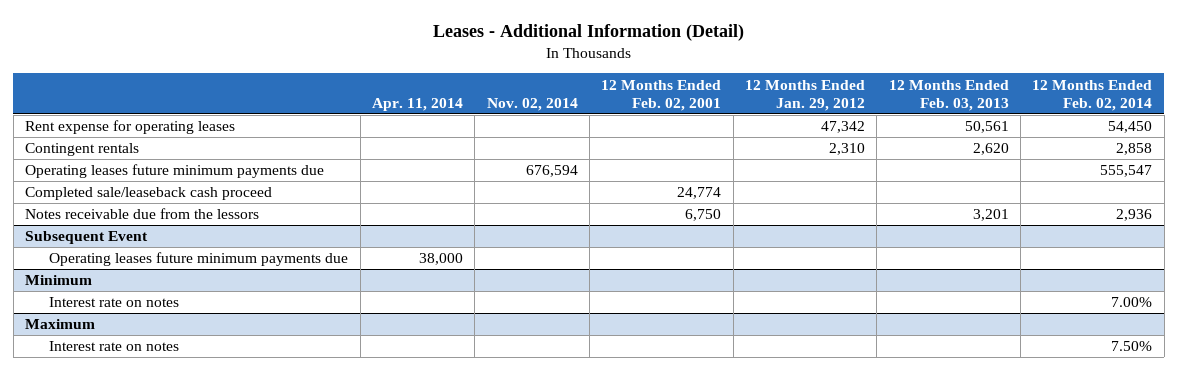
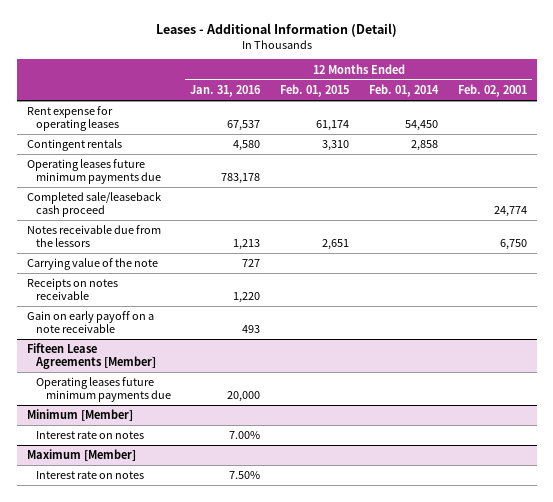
[372,97,464,111] Apr. 11, 2014 -> none
[486,97,578,111] Nov. 02, 2014 -> none
[744,79,865,111] 12 Months Ended Jan. 29, 2012 -> none
[888,79,1009,111] 12 Months Ended Feb. 03, 2013 -> none
[1032,79,1153,111] 12 Months Ended Feb. 02, 2014 -> none
none -> [190,84,262,97] Jan. 31, 2016
none -> [280,83,350,97] Feb. 01, 2015
none -> [368,83,439,97] Feb. 01, 2014
[24,231,148,245] Subsequent Event -> none
[49,252,349,267] Operating leases future minimum payments due -> none
none -> [26,258,158,271] Carrying value of the note
none -> [26,278,118,301] Receipts on notes receivable
none -> [26,311,154,334] Gain on early payoff on a note receivable
none -> [26,343,157,370] Fifteen Lease Agreements [Member]
none -> [36,377,171,403] Operating leases future minimum payments due
[24,275,92,286] Minimum -> [26,409,133,422] Minimum [Member]
[24,319,95,330] Maximum -> [26,449,136,462] Maximum [Member]

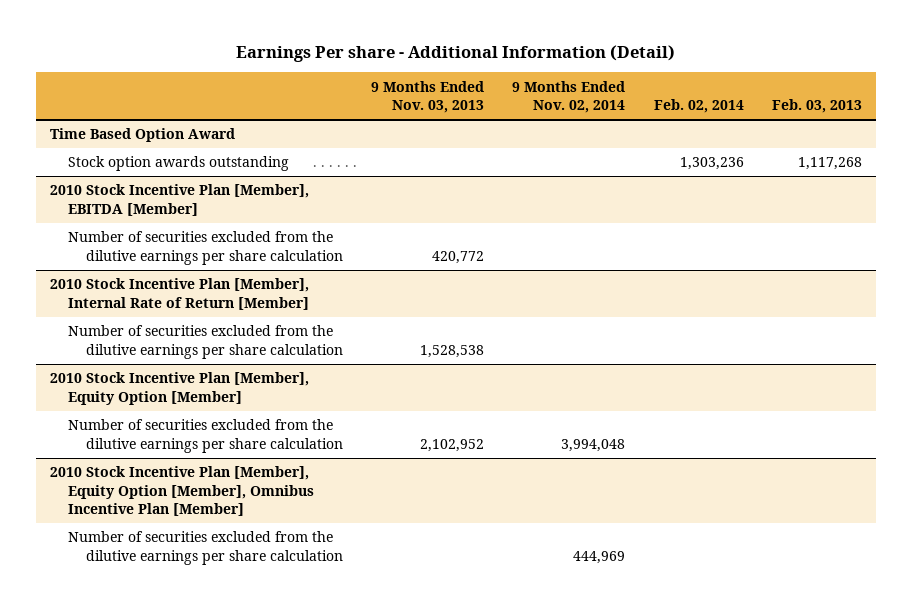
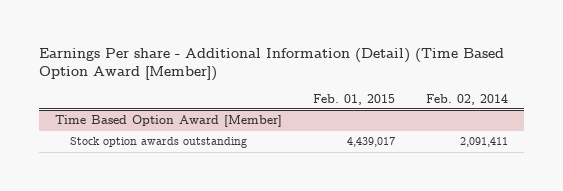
[235,45,675,63] Earnings Per share - Additional Information (Detail) -> [39,47,505,82] Earnings Per share - Additional Information (Detail) (Time Based Option Award [Member])
[371,80,485,114] 9 Months Ended Nov. 03, 2013 -> none
[512,80,626,114] 9 Months Ended Nov. 02, 2014 -> none
[771,99,862,114] Feb. 03, 2013 -> none
none -> [313,93,396,105] Feb. 01, 2015
[50,184,310,216] 2010 Stock Incentive Plan [Member], EBITDA [Member] -> none
[68,231,344,265] Number of securities excluded from the dilutive earnings per share calculation -> none
[50,278,310,310] 2010 Stock Incentive Plan [Member], Internal Rate of Return [Member] -> none
[68,325,344,359] Number of securities excluded from the dilutive earnings per share calculation -> none
[50,372,310,405] 2010 Stock Incentive Plan [Member], Equity Option [Member] -> none
[68,419,344,453] Number of securities excluded from the dilutive earnings per share calculation -> none
[50,466,315,517] 2010 Stock Incentive Plan [Member], Equity Option [Member], Omnibus Incentive Plan [Member] -> none
[68,531,344,565] Number of securities excluded from the dilutive earnings per share calculation -> none
[50,128,236,143] Time Based Option Award -> [55,115,283,128] Time Based Option Award [Member]
[679,157,744,171] 1,303,236 -> [460,137,509,148] 2,091,411

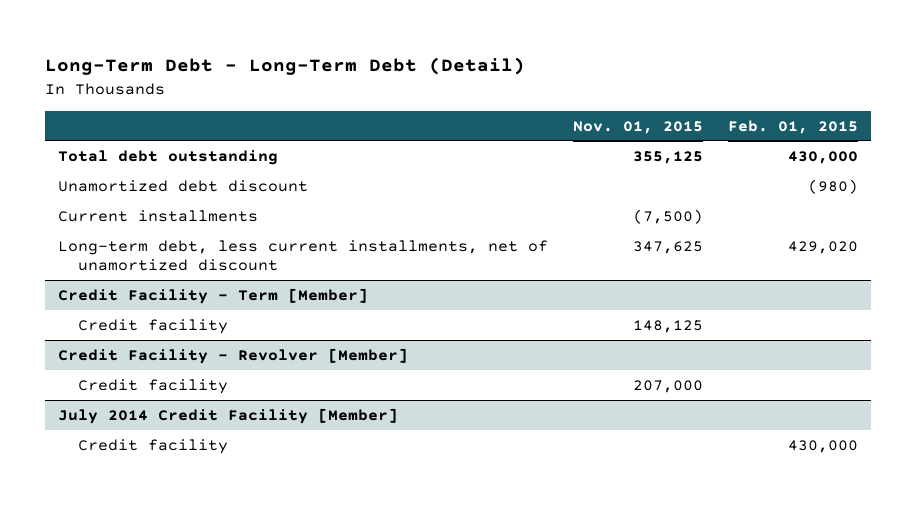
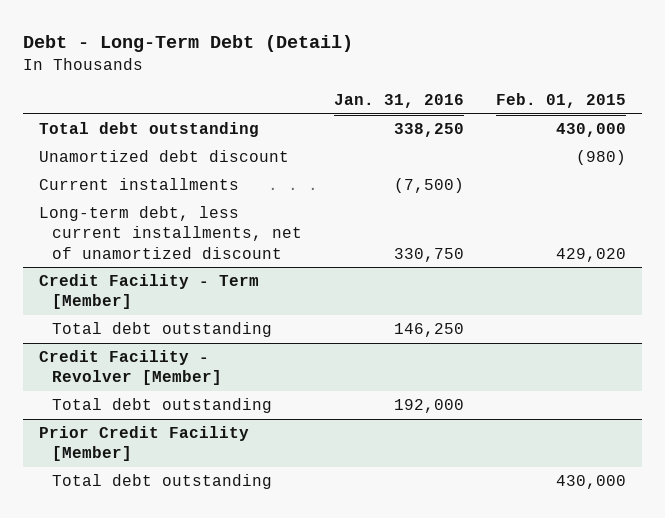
[45,57,526,76] Long-Term Debt - Long-Term Debt (Detail) -> [23,35,354,53] Debt - Long-Term Debt (Detail)
[572,120,703,134] Nov. 01, 2015 -> none
none -> [334,94,465,109] Jan. 31, 2016
[77,318,228,334] Credit facility -> [52,322,273,338] Total debt outstanding
[57,407,398,424] July 2014 Credit Facility [Member] -> none
[77,438,228,454] Credit facility -> none
[77,378,228,394] Credit facility -> [52,398,273,414] Total debt outstanding
none -> [39,426,250,462] Prior Credit Facility [Member]
none -> [52,474,273,490] Total debt outstanding

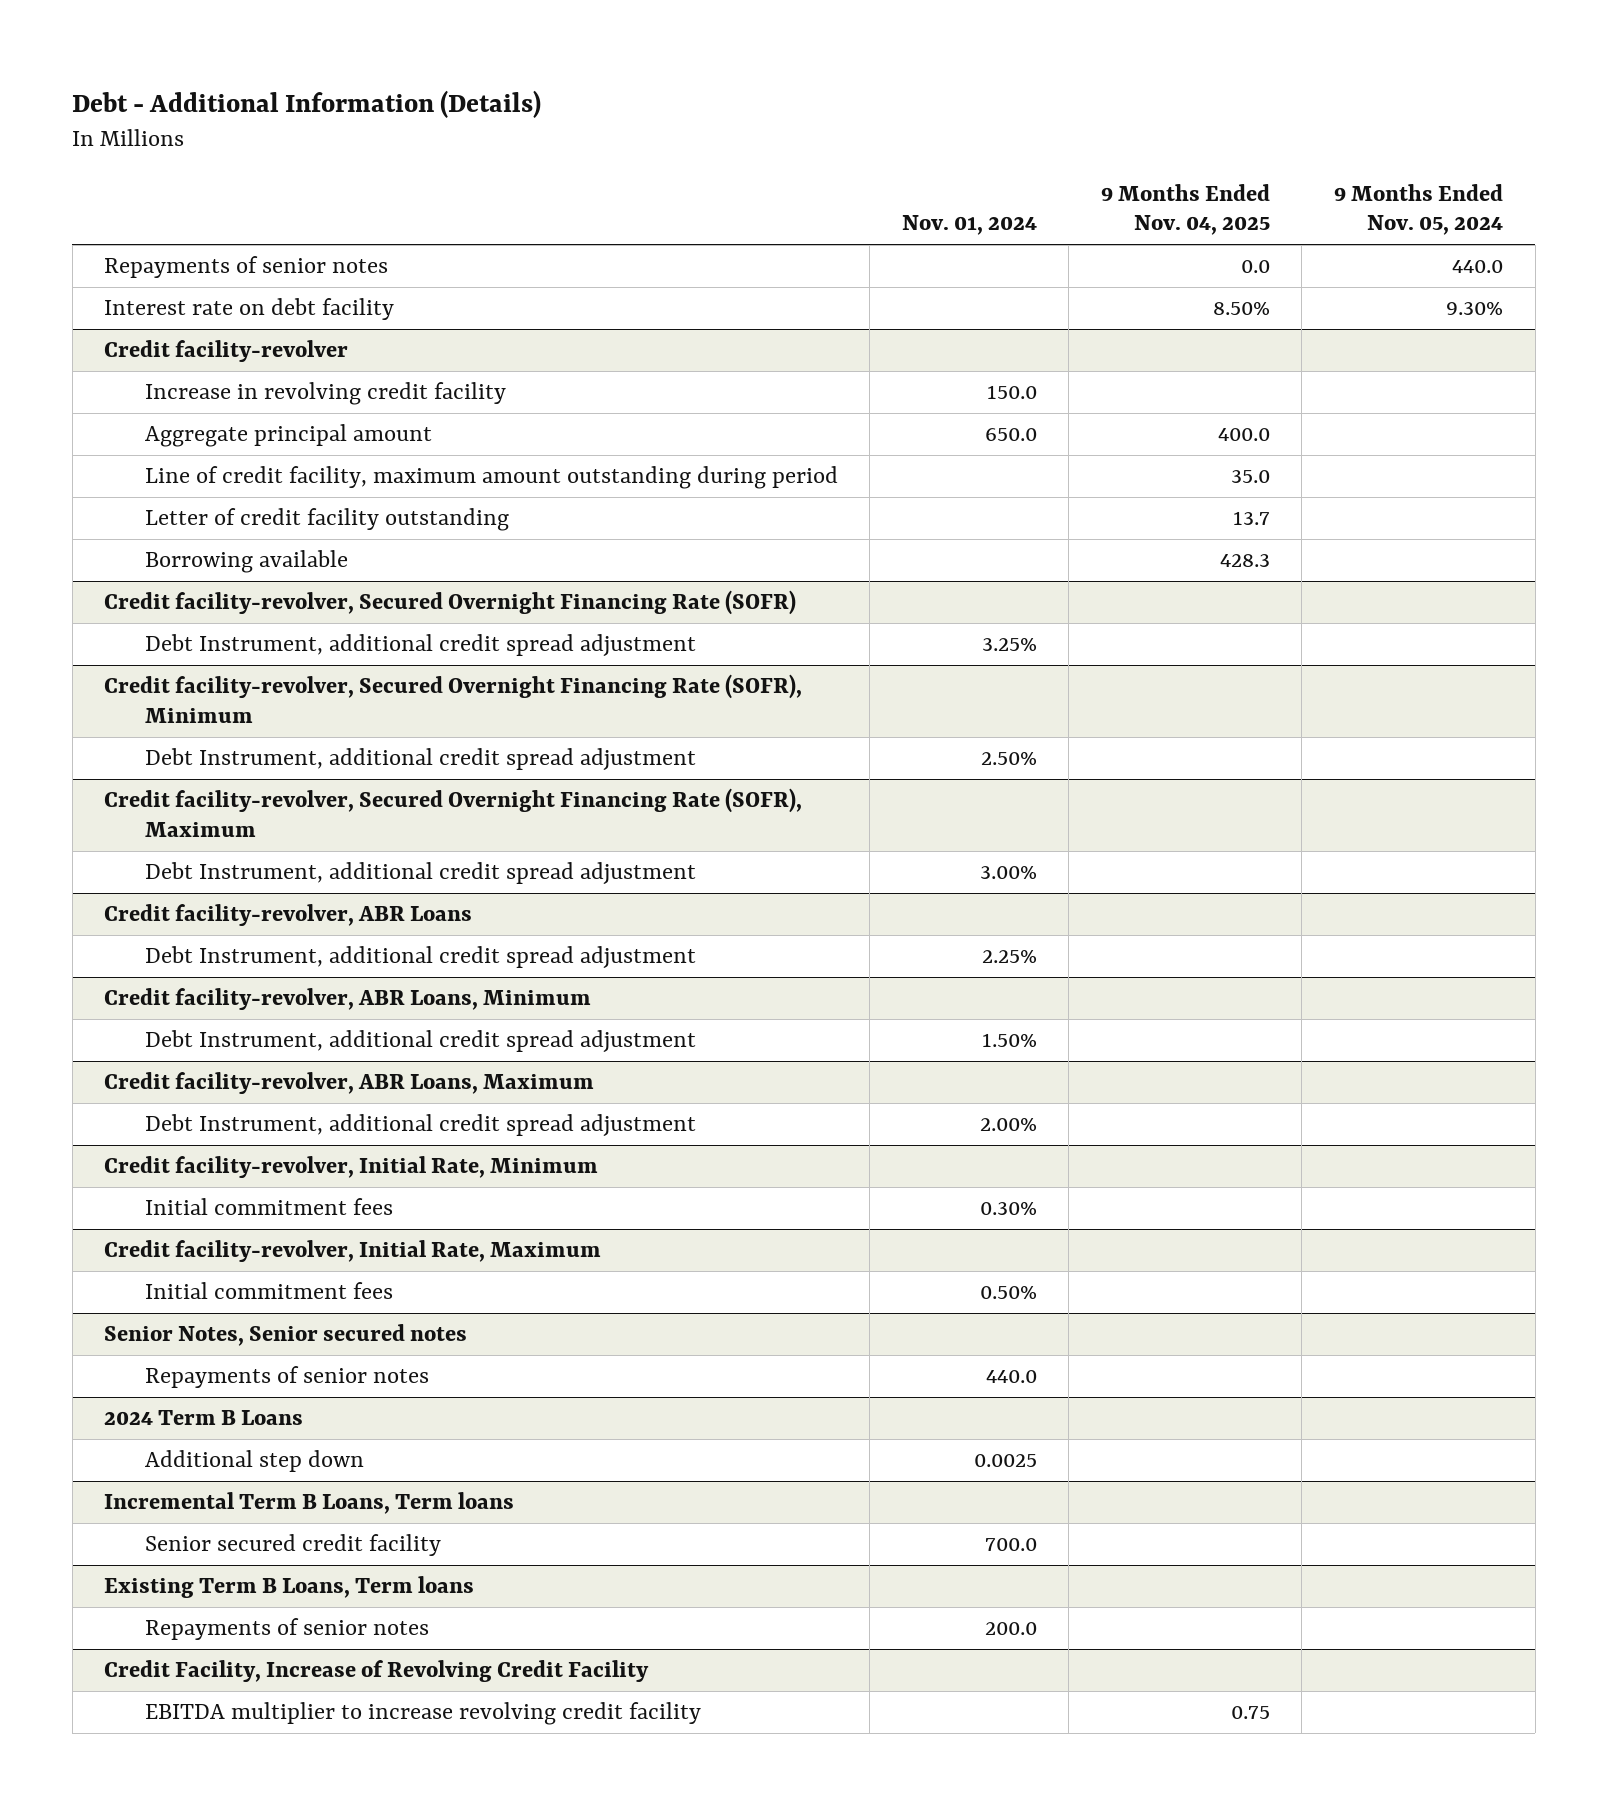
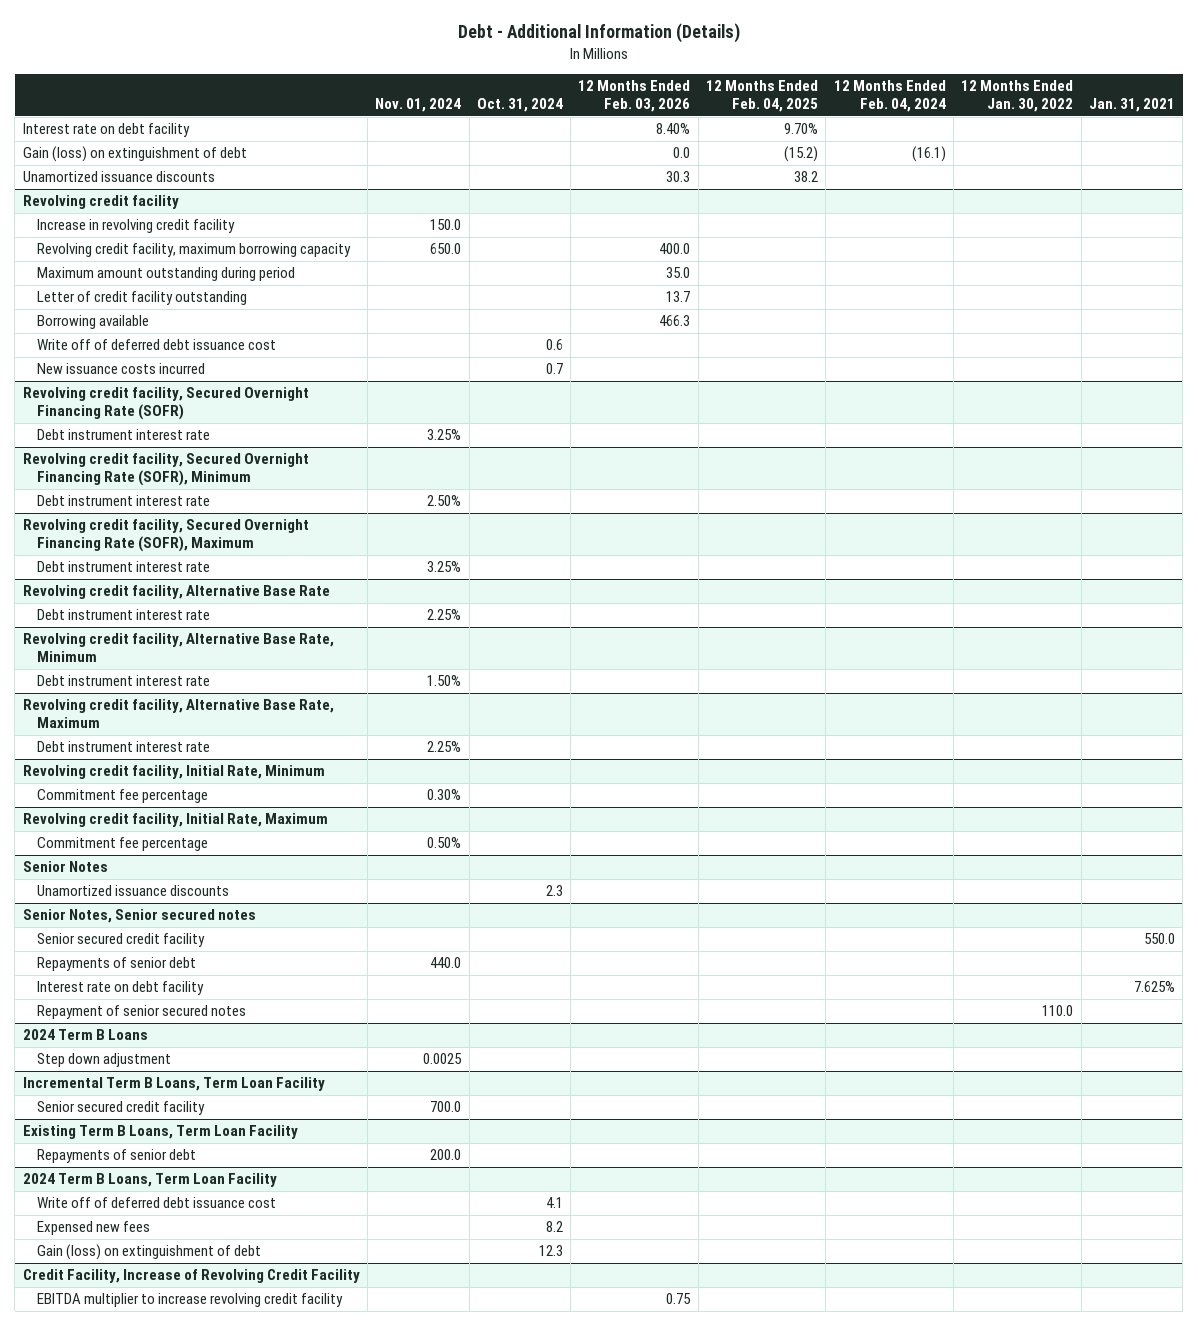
[1100,183,1270,236] 9 Months Ended Nov. 04, 2025 -> none
[1333,183,1503,236] 9 Months Ended Nov. 05, 2024 -> none
none -> [476,98,563,113] Oct. 31, 2024
none -> [578,80,691,113] 12 Months Ended Feb. 03, 2026
none -> [706,80,819,113] 12 Months Ended Feb. 04, 2025
none -> [833,80,946,113] 12 Months Ended Feb. 04, 2024
none -> [961,80,1074,113] 12 Months Ended Jan. 30, 2022
none -> [1088,98,1175,113] Jan. 31, 2021
[104,256,389,279] Repayments of senior notes -> none
none -> [22,146,247,163] Gain (loss) on extinguishment of debt
none -> [22,171,215,183] Unamortized issuance discounts
[104,340,349,363] Credit facility-revolver -> [22,195,179,210] Revolving credit facility
[144,424,432,448] Aggregate principal amount -> [36,243,351,258] Revolving credit facility, maximum borrowing capacity
[144,466,838,490] Line of credit facility, maximum amount outstanding during period -> [36,267,295,282] Maximum amount outstanding during period
[104,904,473,927] Credit facility-revolver, ABR Loans -> none
[144,946,696,969] Debt Instrument, additional credit spread adjustment -> none
[104,988,592,1011] Credit facility-revolver, ABR Loans, Minimum -> none
[144,1030,696,1053] Debt Instrument, additional credit spread adjustment -> none
[104,1072,595,1095] Credit facility-revolver, ABR Loans, Maximum -> none
[144,1114,696,1137] Debt Instrument, additional credit spread adjustment -> none
none -> [36,339,276,351] Write off of deferred debt issuance cost
none -> [36,363,205,375] New issuance costs incurred
[104,590,797,616] Credit facility-revolver, Secured Overnight Financing Rate (SOFR) -> [22,387,309,421] Revolving credit facility, Secured Overnight Financing Rate (SOFR)
[144,634,696,657] Debt Instrument, additional credit spread adjustment -> [36,429,210,441] Debt instrument interest rate
[104,674,803,724] Credit facility-revolver, Secured Overnight Financing Rate (SOFR), Minimum -> [22,453,309,487] Revolving credit facility, Secured Overnight Financing Rate (SOFR), Minimum
[144,748,696,771] Debt Instrument, additional credit spread adjustment -> [36,495,210,507] Debt instrument interest rate
[104,788,803,838] Credit facility-revolver, Secured Overnight Financing Rate (SOFR), Maximum -> [22,519,309,553] Revolving credit facility, Secured Overnight Financing Rate (SOFR), Maximum
[144,862,696,885] Debt Instrument, additional credit spread adjustment -> [36,561,210,573] Debt instrument interest rate
[979,866,1037,880] 3.00% -> [427,561,462,573] 3.25%
none -> [22,585,330,600] Revolving credit facility, Alternative Base Rate
none -> [36,609,210,621] Debt instrument interest rate
none -> [22,633,334,663] Revolving credit facility, Alternative Base Rate, Minimum
none -> [36,675,210,687] Debt instrument interest rate
none -> [22,699,334,729] Revolving credit facility, Alternative Base Rate, Maximum
none -> [36,741,210,753] Debt instrument interest rate
[104,1156,599,1179] Credit facility-revolver, Initial Rate, Minimum -> [22,765,325,780] Revolving credit facility, Initial Rate, Minimum
[144,1198,393,1216] Initial commitment fees -> [36,789,208,804] Commitment fee percentage
[104,1240,602,1263] Credit facility-revolver, Initial Rate, Maximum -> [22,813,328,828] Revolving credit facility, Initial Rate, Maximum
[144,1282,393,1300] Initial commitment fees -> [36,837,208,852] Commitment fee percentage
none -> [22,861,108,873] Senior Notes
none -> [36,885,229,897] Unamortized issuance discounts
none -> [36,933,205,948] Senior secured credit facility
[144,1366,429,1389] Repayments of senior notes -> [36,957,196,972] Repayments of senior debt
none -> [36,981,204,996] Interest rate on debt facility
none -> [36,1005,246,1020] Repayment of senior secured notes
[144,1450,364,1473] Additional step down -> [36,1053,171,1068] Step down adjustment
[104,1492,515,1515] Incremental Term B Loans, Term loans -> [22,1077,325,1092] Incremental Term B Loans, Term Loan Facility
[104,1576,475,1599] Existing Term B Loans, Term loans -> [22,1125,298,1140] Existing Term B Loans, Term Loan Facility
[144,1618,429,1641] Repayments of senior notes -> [36,1149,196,1164] Repayments of senior debt
none -> [22,1173,277,1188] 2024 Term B Loans, Term Loan Facility
none -> [36,1197,276,1209] Write off of deferred debt issuance cost
none -> [36,1221,150,1236] Expensed new fees
none -> [36,1244,261,1261] Gain (loss) on extinguishment of debt

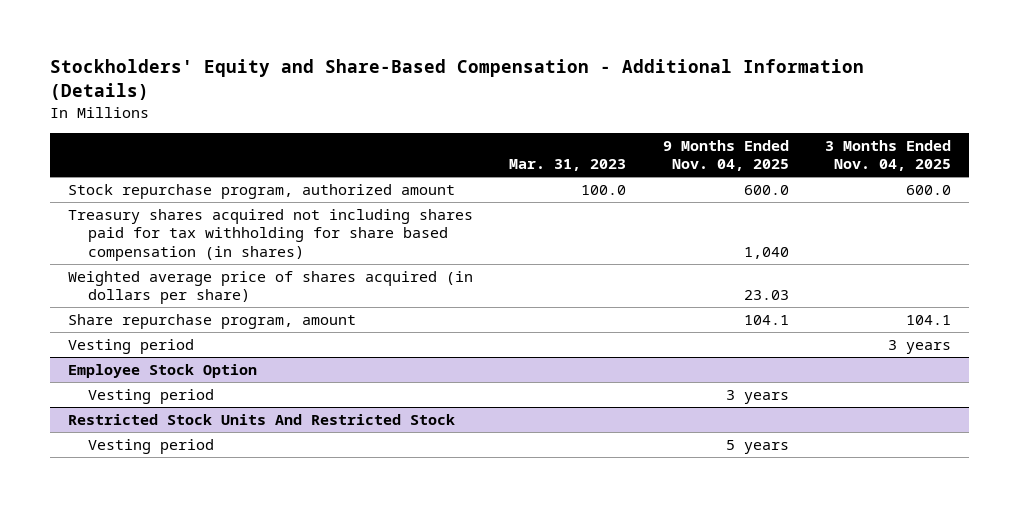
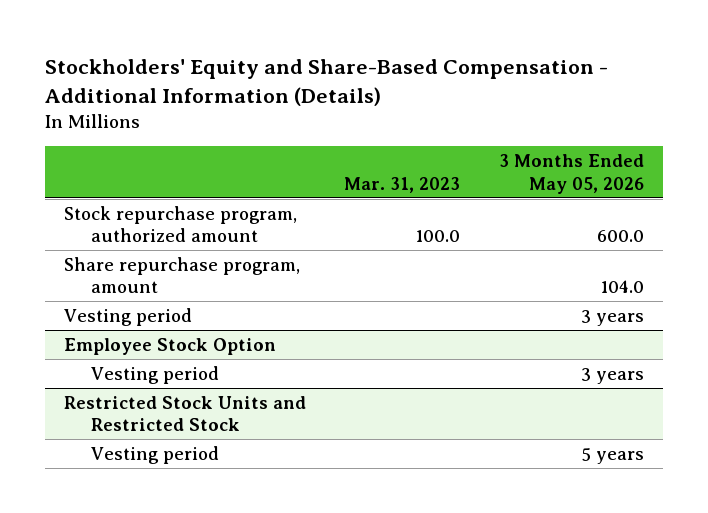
[662,139,789,172] 9 Months Ended Nov. 04, 2025 -> none
[825,139,952,172] 3 Months Ended Nov. 04, 2025 -> none
none -> [498,154,644,194] 3 Months Ended May 05, 2026
[68,208,474,262] Treasury shares acquired not including shares paid for tax withholding for share based compensation (in shares) -> none
[68,270,474,305] Weighted average price of shares acquired (in dollars per share) -> none
[68,413,456,425] Restricted Stock Units And Restricted Stock -> [63,395,306,432] Restricted Stock Units and Restricted Stock

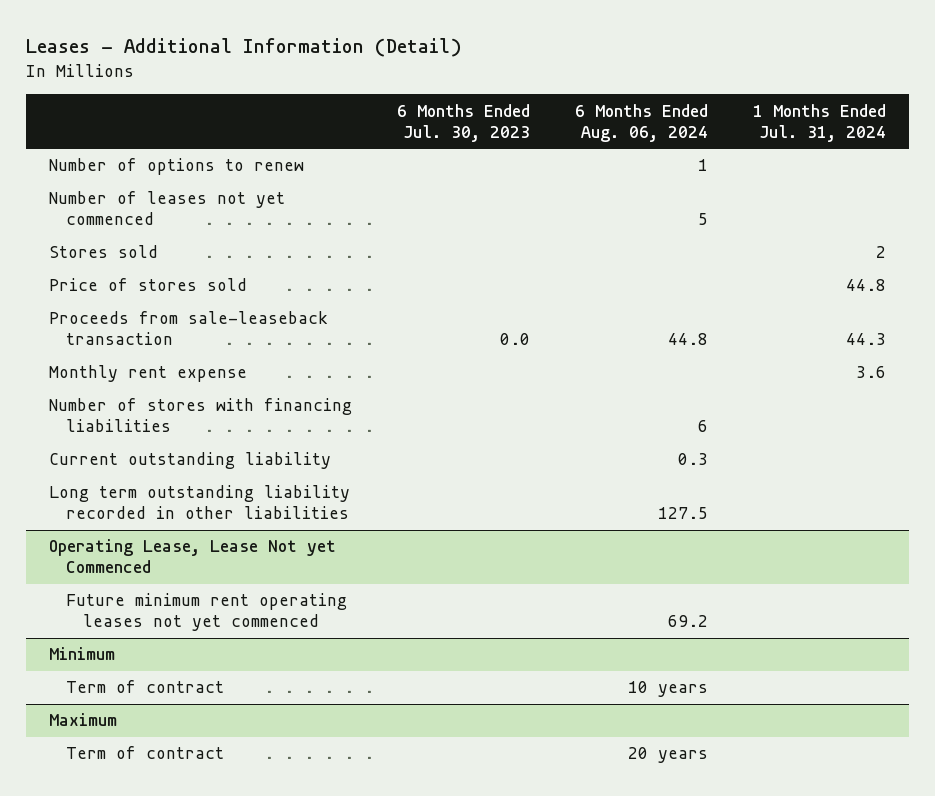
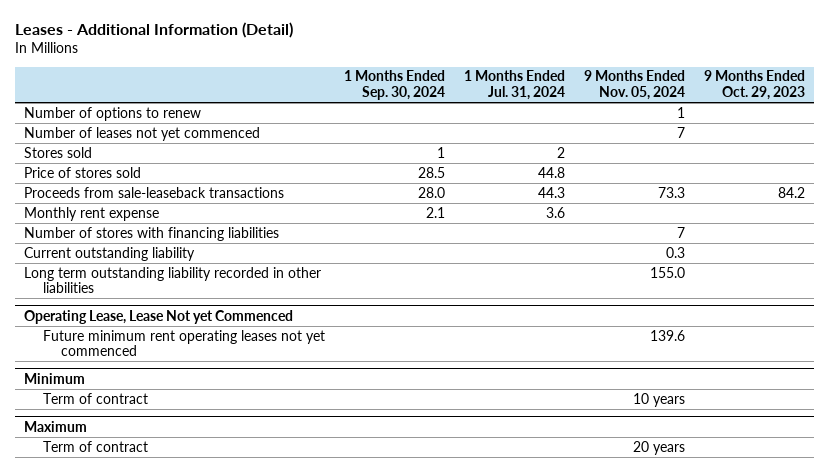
[397,103,531,142] 6 Months Ended Jul. 30, 2023 -> none
[575,103,709,142] 6 Months Ended Aug. 06, 2024 -> none
none -> [343,70,445,100] 1 Months Ended Sep. 30, 2024
none -> [583,70,685,100] 9 Months Ended Nov. 05, 2024
none -> [703,70,805,100] 9 Months Ended Oct. 29, 2023
[48,311,328,346] Proceeds from sale-leaseback transaction -> [24,186,285,198] Proceeds from sale-leaseback transactions

